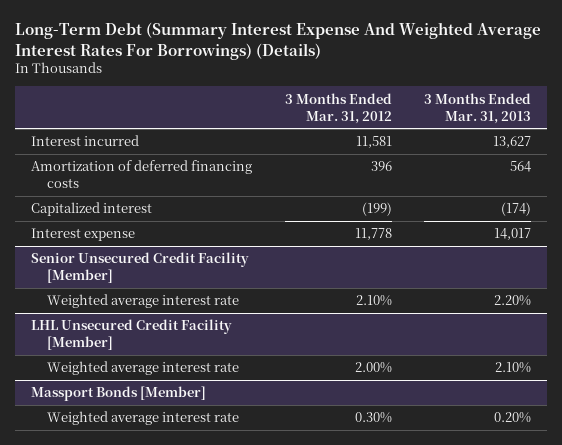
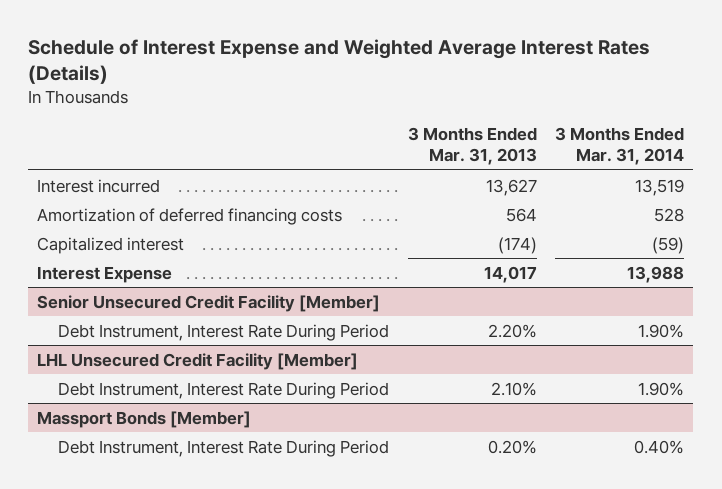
[14,22,541,60] Long-Term Debt (Summary Interest Expense And Weighted Average Interest Rates For Borrowings) (Details) -> [28,39,651,85] Schedule of Interest Expense and Weighted Average Interest Rates (Details)
[284,92,392,124] 3 Months Ended Mar. 31, 2012 -> none
none -> [555,127,685,166] 3 Months Ended Mar. 31, 2014
[31,228,136,242] Interest expense -> [37,265,173,283] Interest Expense
[46,294,239,309] Weighted average interest rate -> none
none -> [58,323,390,341] Debt Instrument, Interest Rate During Period
[46,361,239,376] Weighted average interest rate -> none
none -> [58,381,390,399] Debt Instrument, Interest Rate During Period
[46,411,239,426] Weighted average interest rate -> none
none -> [58,439,390,457] Debt Instrument, Interest Rate During Period

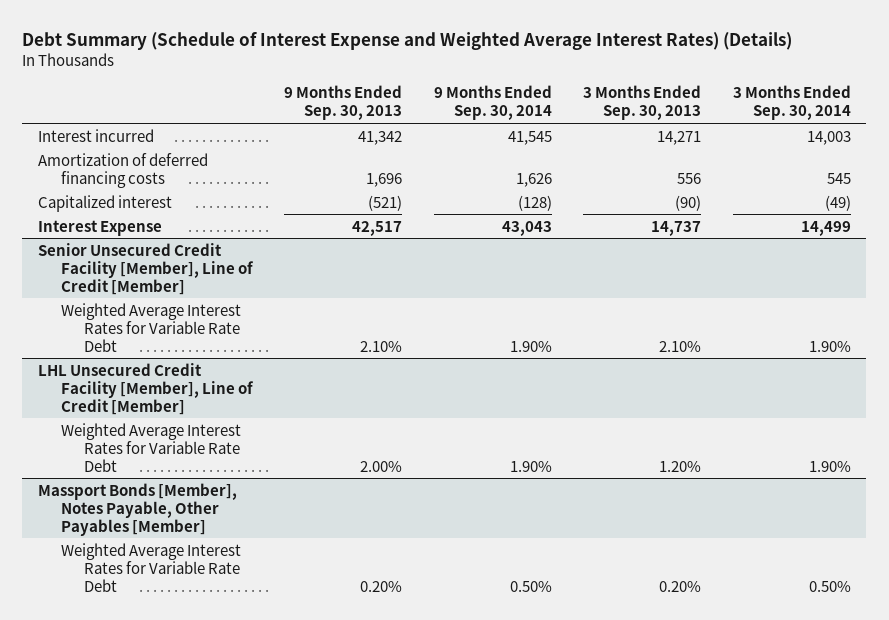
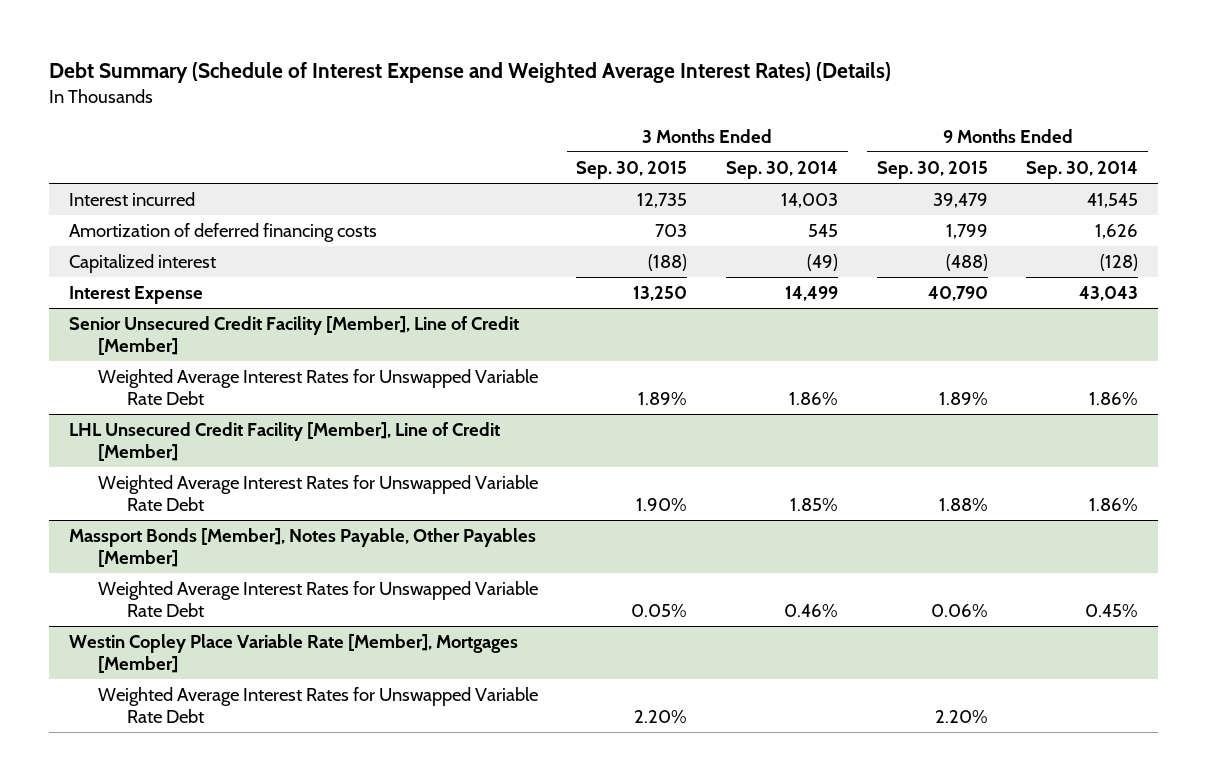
[284,85,403,121] 9 Months Ended Sep. 30, 2013 -> none
[583,85,702,121] 3 Months Ended Sep. 30, 2013 -> none
none -> [576,160,688,179] Sep. 30, 2015
none -> [876,160,988,179] Sep. 30, 2015
[60,302,241,352] Weighted Average Interest Rates for Variable Rate Debt -> [97,368,538,405] Weighted Average Interest Rates for Unswapped Variable Rate Debt
[509,340,552,352] 1.90% -> [1089,391,1139,405] 1.86%
[808,340,851,352] 1.90% -> [789,391,839,405] 1.86%
[60,422,241,472] Weighted Average Interest Rates for Variable Rate Debt -> [97,474,538,511] Weighted Average Interest Rates for Unswapped Variable Rate Debt
[509,460,552,472] 1.90% -> [1089,497,1139,511] 1.86%
[808,460,851,472] 1.90% -> [790,497,839,511] 1.85%
[60,542,241,592] Weighted Average Interest Rates for Variable Rate Debt -> [97,580,538,617] Weighted Average Interest Rates for Unswapped Variable Rate Debt
[509,580,552,592] 0.50% -> [1085,603,1139,617] 0.45%
[808,580,851,592] 0.50% -> [784,603,839,617] 0.46%
none -> [68,633,518,673] Westin Copley Place Variable Rate [Member], Mortgages [Member]
none -> [97,686,538,723] Weighted Average Interest Rates for Unswapped Variable Rate Debt

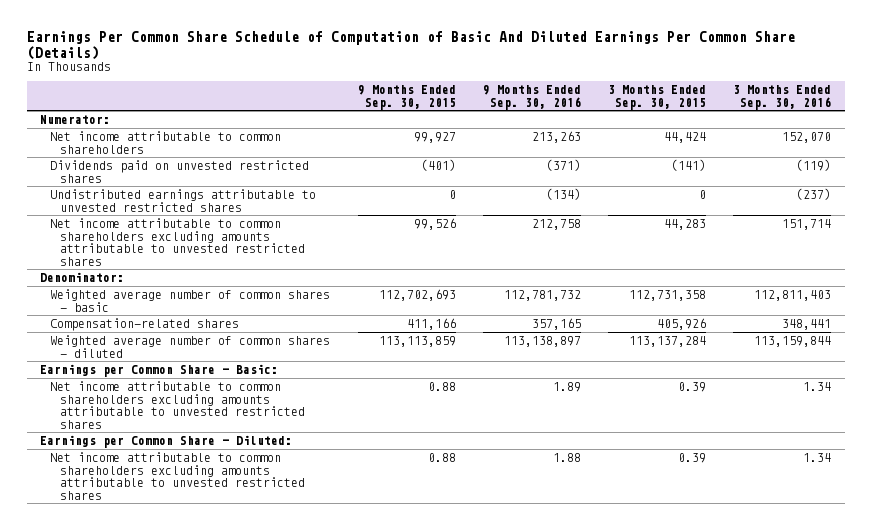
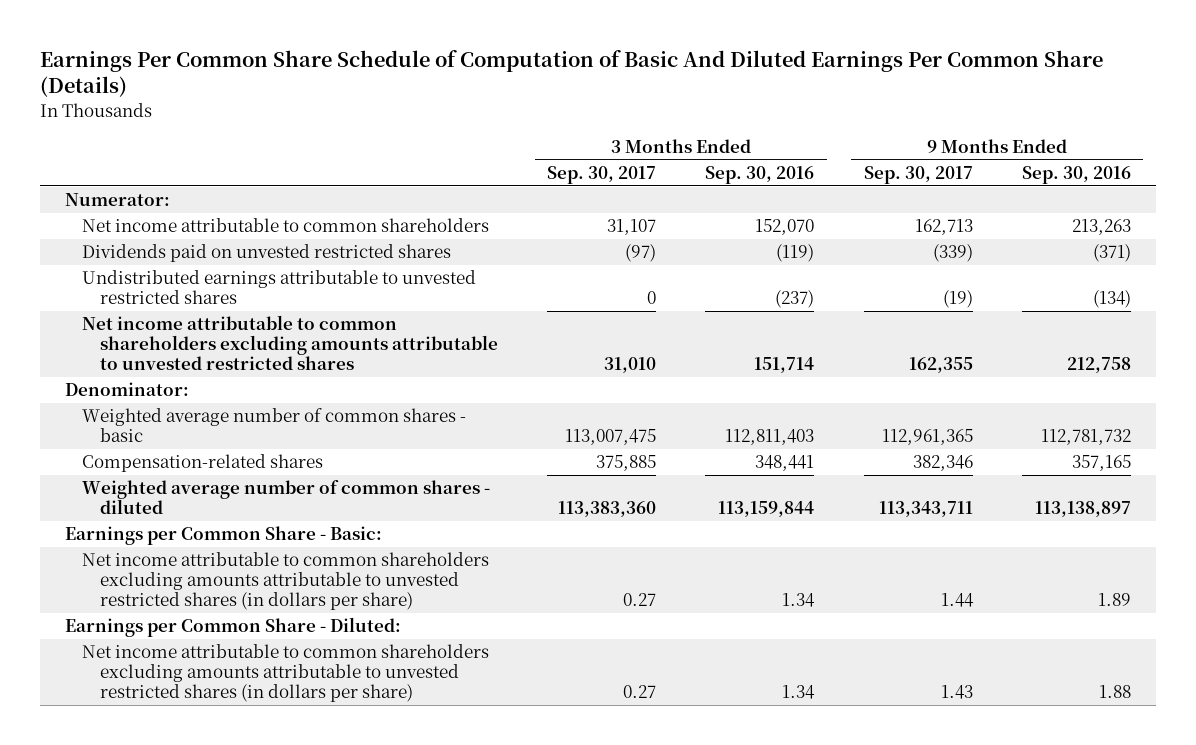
[357,85,456,110] 9 Months Ended Sep. 30, 2015 -> none
[607,85,706,110] 3 Months Ended Sep. 30, 2015 -> none
none -> [547,165,657,184] Sep. 30, 2017
none -> [863,165,973,184] Sep. 30, 2017
[50,381,306,429] Net income attributable to common shareholders excluding amounts attributable to unvested restricted shares -> [82,552,490,611] Net income attributable to common shareholders excluding amounts attributable to unvested restricted shares (in dollars per share)
[50,452,306,500] Net income attributable to common shareholders excluding amounts attributable to unvested restricted shares -> [82,644,490,703] Net income attributable to common shareholders excluding amounts attributable to unvested restricted shares (in dollars per share)

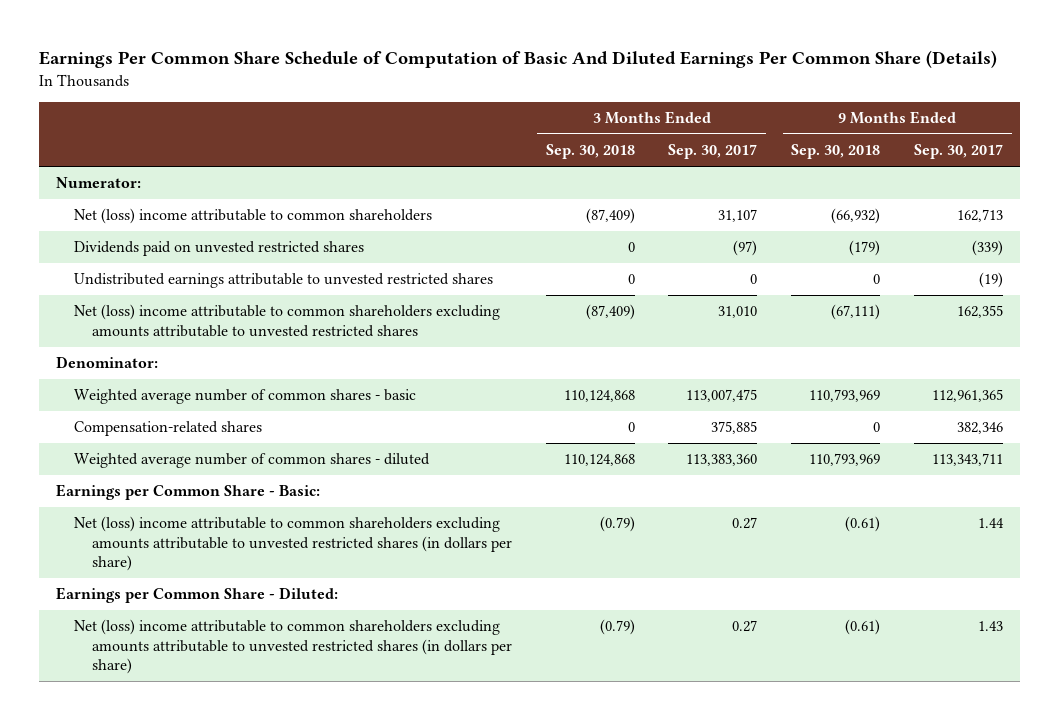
[705,165,815,184] Sep. 30, 2016 -> none
[1022,165,1132,184] Sep. 30, 2016 -> none
none -> [545,144,635,160] Sep. 30, 2018
none -> [791,144,881,160] Sep. 30, 2018
[82,218,490,233] Net income attributable to common shareholders -> [73,208,432,225] Net (loss) income attributable to common shareholders
[82,315,498,371] Net income attributable to common shareholders excluding amounts attributable to unvested restricted shares -> [73,304,500,337] Net (loss) income attributable to common shareholders excluding amounts attributable to unvested restricted shares
[82,552,490,611] Net income attributable to common shareholders excluding amounts attributable to unvested restricted shares (in dollars per share) -> [73,516,512,572] Net (loss) income attributable to common shareholders excluding amounts attributable to unvested restricted shares (in dollars per share)
[82,644,490,703] Net income attributable to common shareholders excluding amounts attributable to unvested restricted shares (in dollars per share) -> [73,619,512,675] Net (loss) income attributable to common shareholders excluding amounts attributable to unvested restricted shares (in dollars per share)

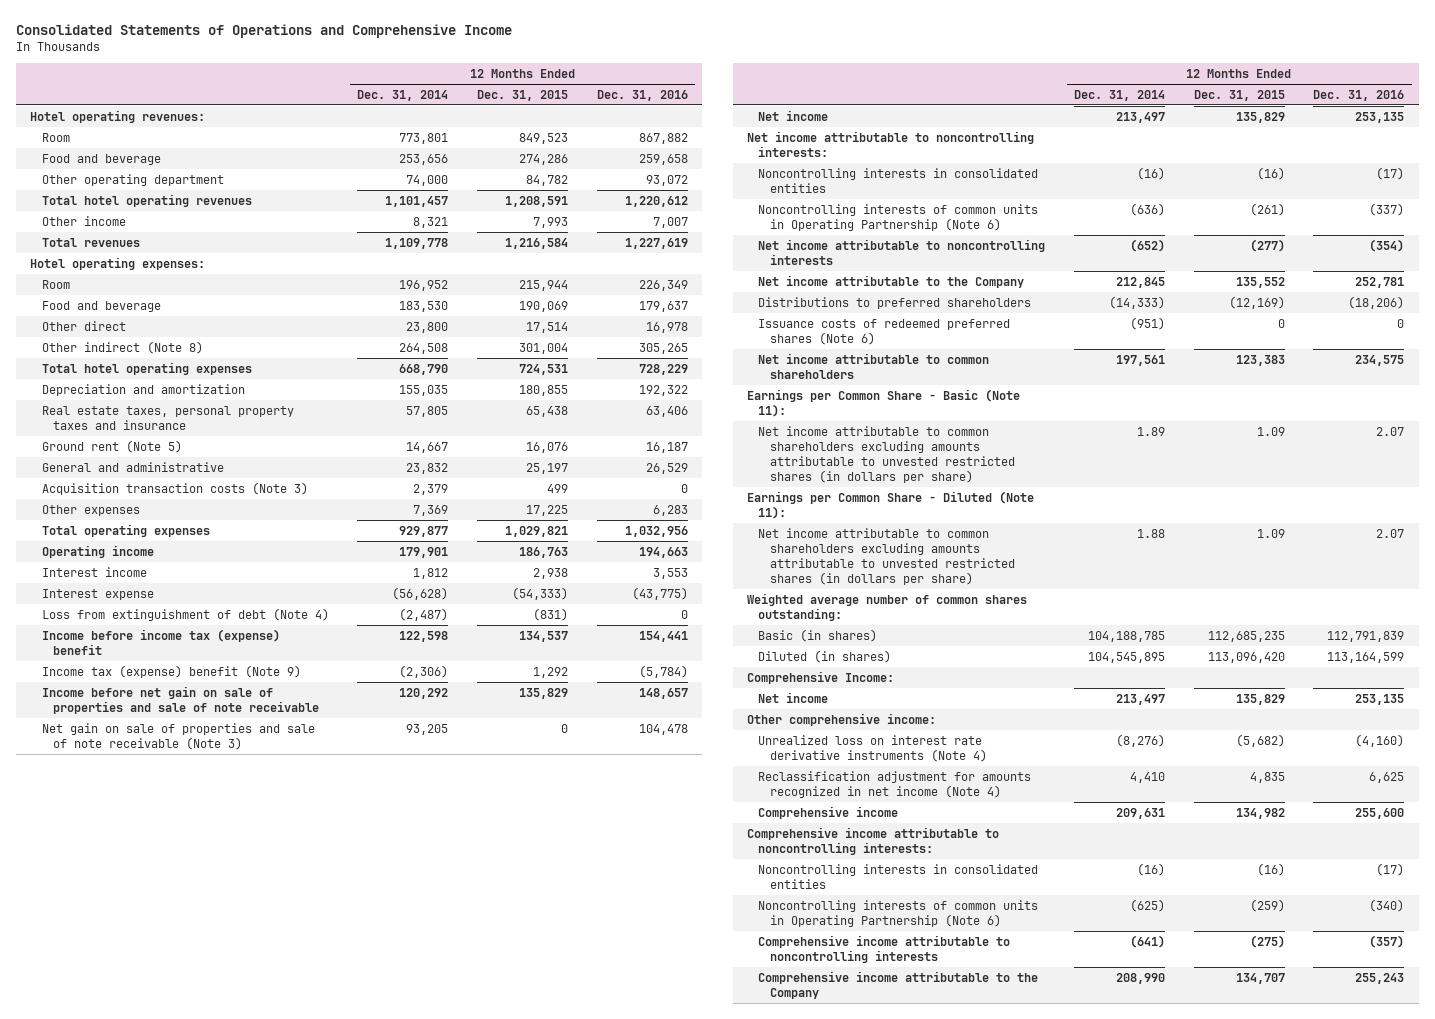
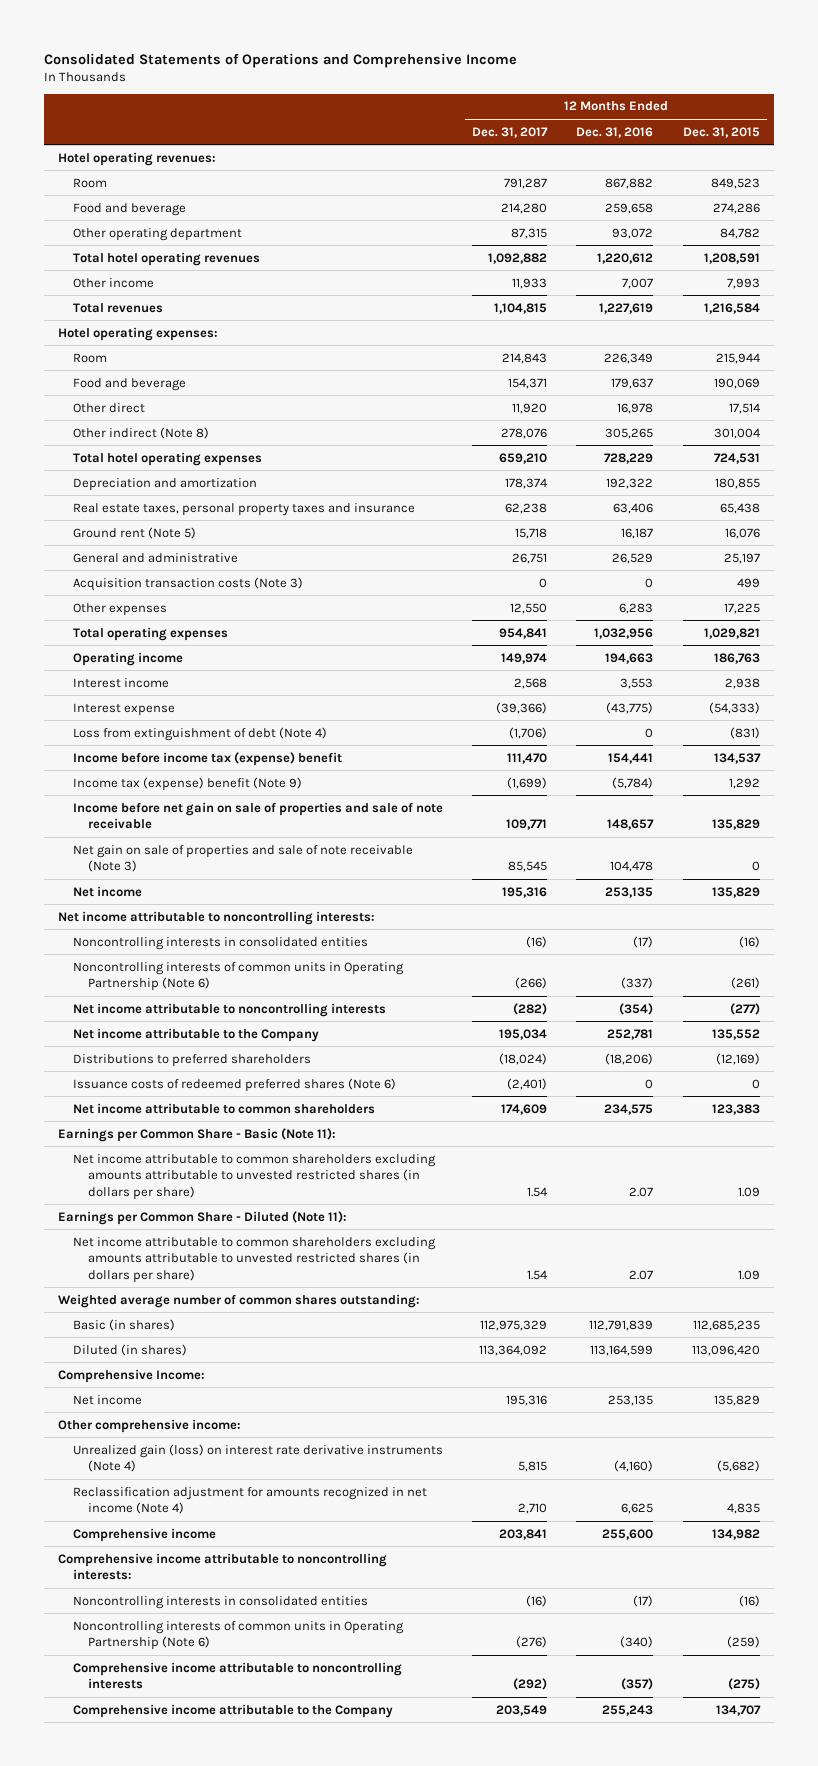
[357,89,449,101] Dec. 31, 2014 -> none
none -> [472,126,549,138] Dec. 31, 2017
[758,734,987,762] Unrealized loss on interest rate derivative instruments (Note 4) -> [73,1443,444,1473] Unrealized gain (loss) on interest rate derivative instruments (Note 4)

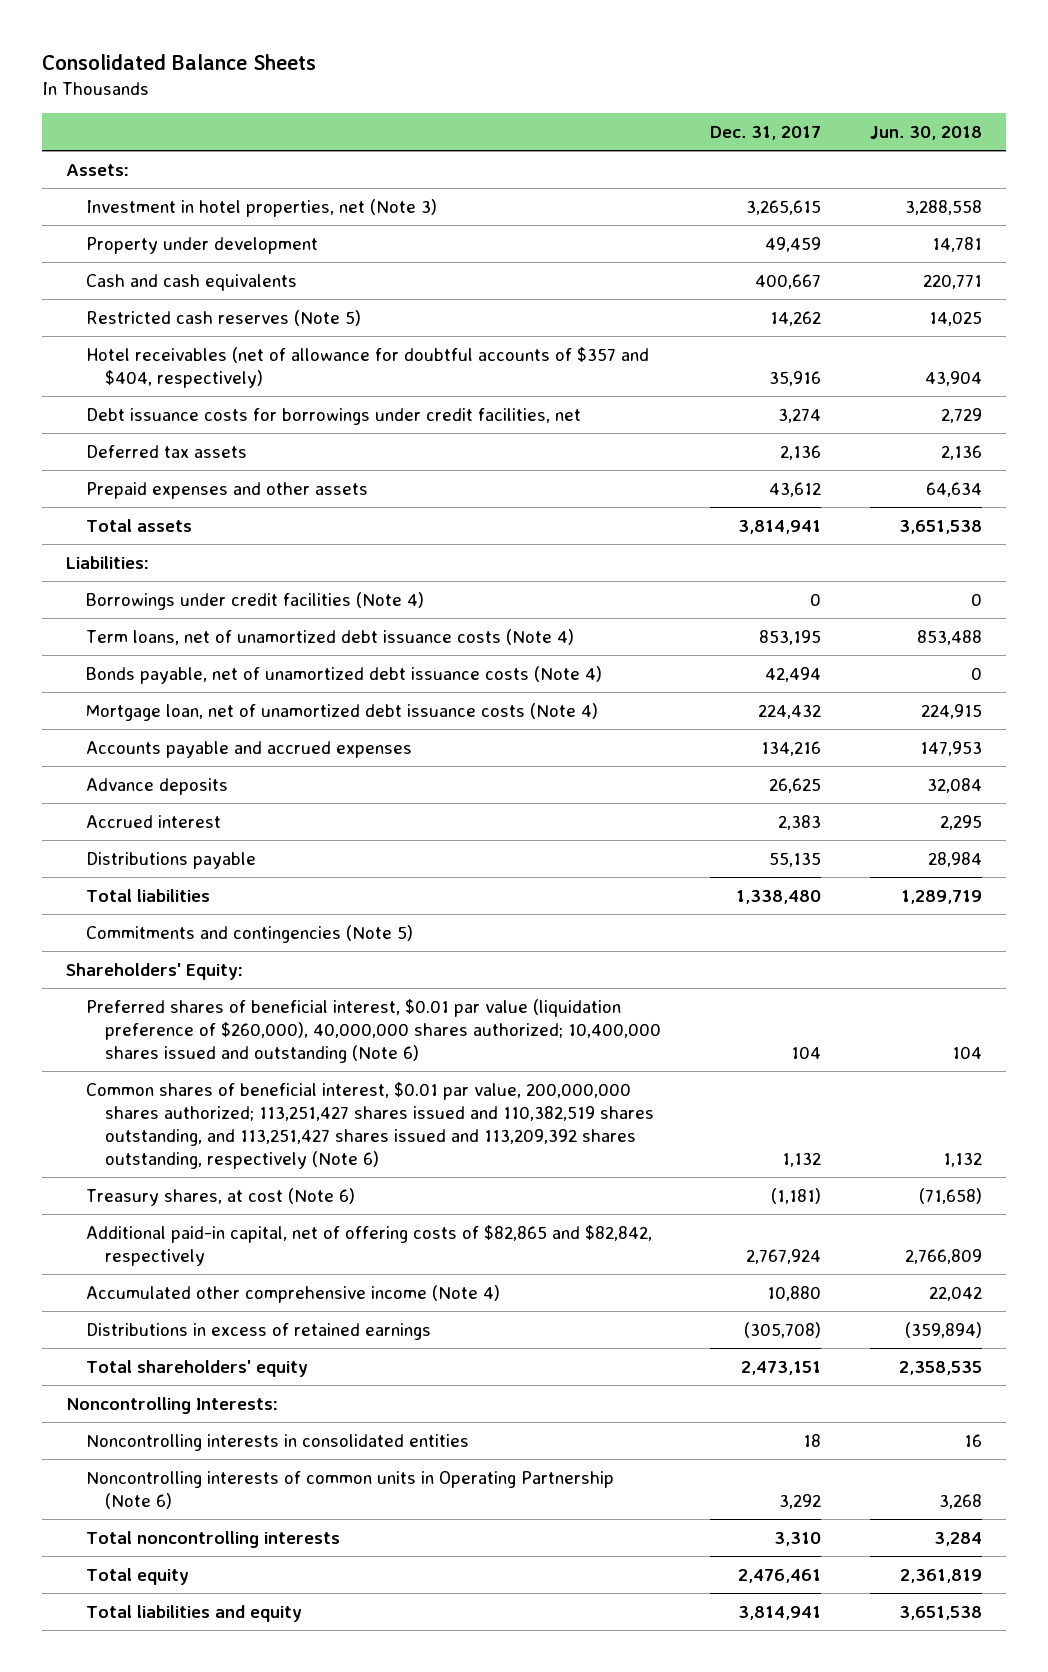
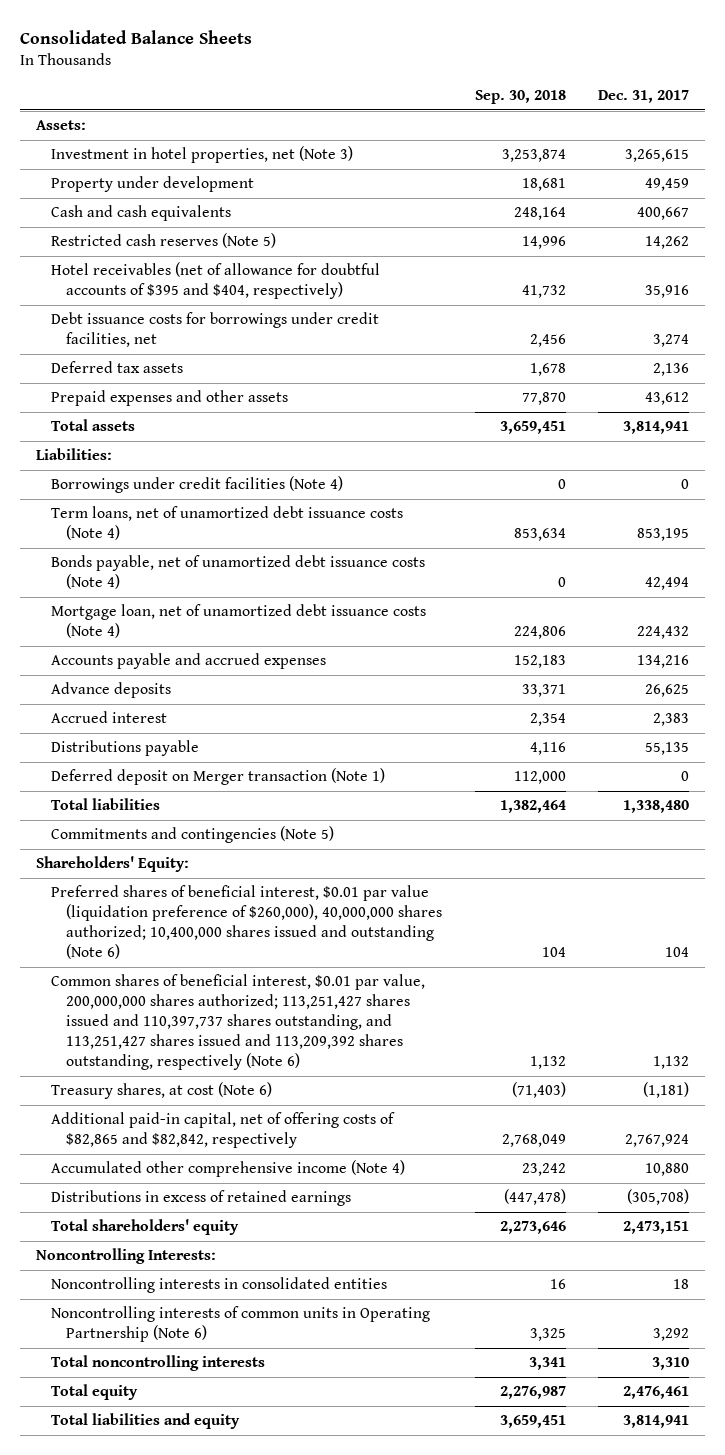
[869,126,982,141] Jun. 30, 2018 -> none
none -> [474,89,566,104] Sep. 30, 2018
[85,346,649,388] Hotel receivables (net of allowance for doubtful accounts of $357 and $404, respectively) -> [51,262,381,300] Hotel receivables (net of allowance for doubtful accounts of $395 and $404, respectively)
none -> [51,768,386,786] Deferred deposit on Merger transaction (Note 1)
[85,1081,654,1169] Common shares of beneficial interest, $0.01 par value, 200,000,000 shares authorized; 113,251,427 shares issued and 110,382,519 shares outstanding, and 113,251,427 shares issued and 113,209,392 shares outstanding, respectively (Note 6) -> [51,974,426,1070] Common shares of beneficial interest, $0.01 par value, 200,000,000 shares authorized; 113,251,427 shares issued and 110,397,737 shares outstanding, and 113,251,427 shares issued and 113,209,392 shares outstanding, respectively (Note 6)

